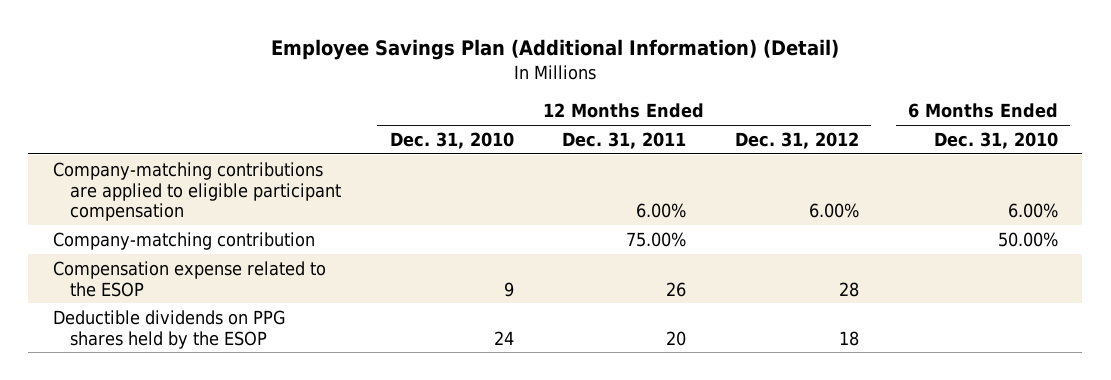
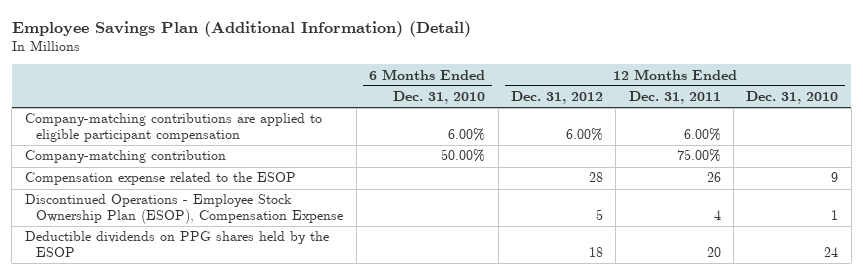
none -> [24,194,344,225] Discontinued Operations - Employee Stock Ownership Plan (ESOP), Compensation Expense

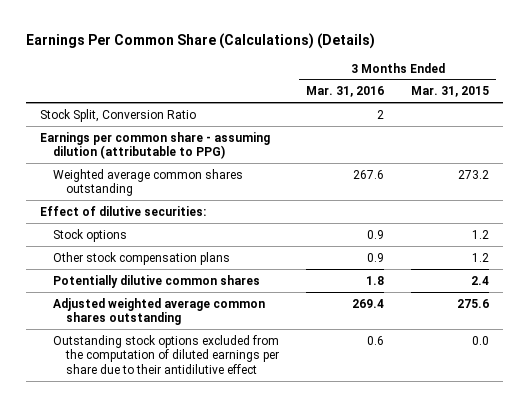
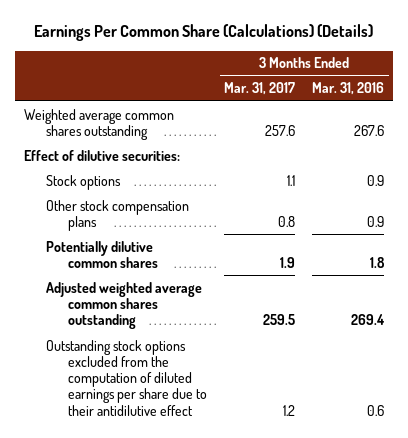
[411,86,490,98] Mar. 31, 2015 -> none
none -> [224,82,296,96] Mar. 31, 2017
[40,108,197,122] Stock Split, Conversion Ratio -> none
[40,131,271,160] Earnings per common share - assuming dilution (attributable to PPG) -> none

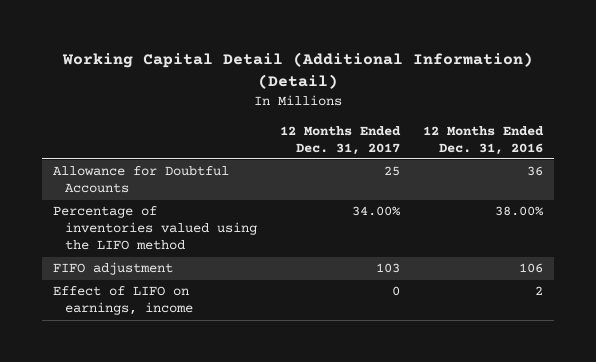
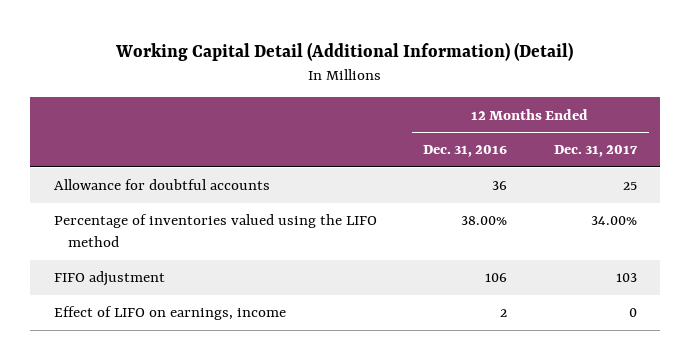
[53,166,230,194] Allowance for Doubtful Accounts -> [53,179,270,191] Allowance for doubtful accounts

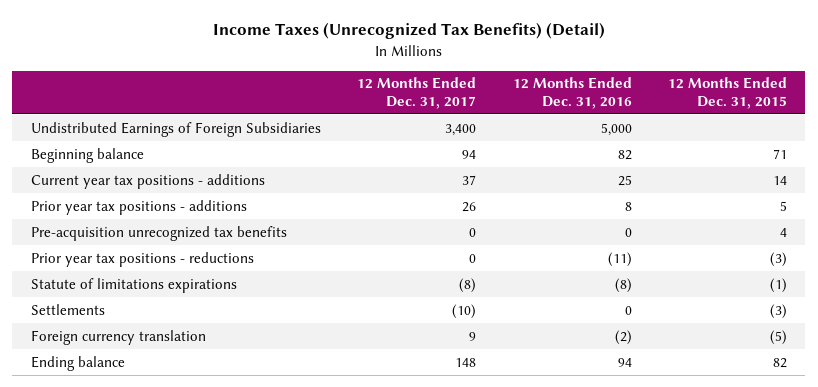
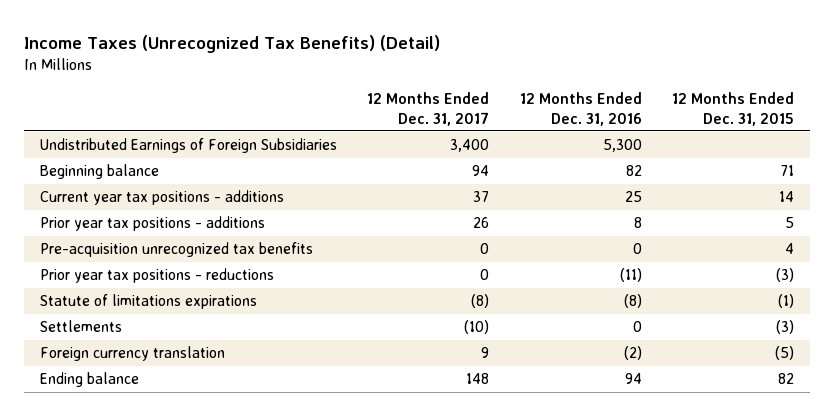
[600,122,632,136] 5,000 -> [602,139,642,153] 5,300

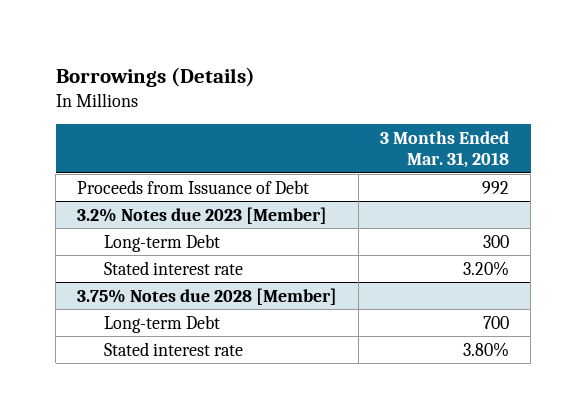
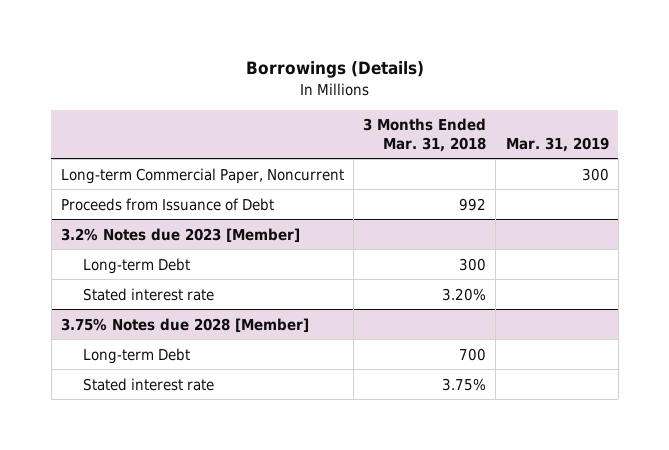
none -> [505,136,609,152] Mar. 31, 2019
none -> [60,167,344,184] Long-term Commercial Paper, Noncurrent
[463,341,510,357] 3.80% -> [442,377,487,391] 3.75%

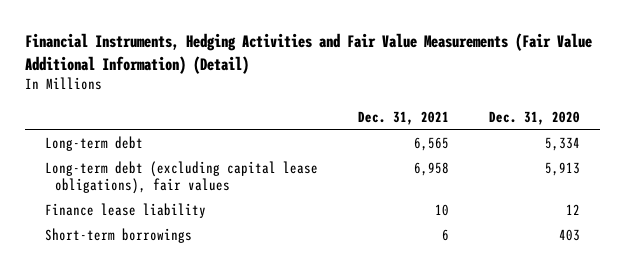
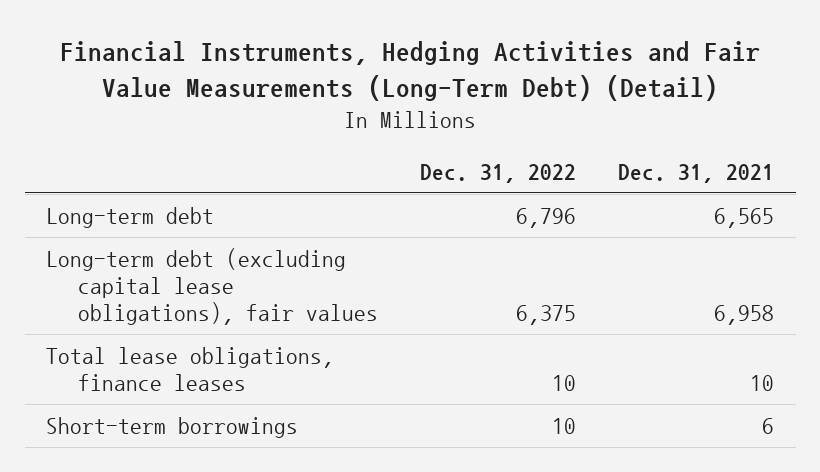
[24,33,592,74] Financial Instruments, Hedging Activities and Fair Value Measurements (Fair Value Additional Information) (Detail) -> [60,41,761,102] Financial Instruments, Hedging Activities and Fair Value Measurements (Long-Term Debt) (Detail)
[489,110,581,125] Dec. 31, 2020 -> none
none -> [419,163,576,183] Dec. 31, 2022
[44,202,206,218] Finance lease liability -> [45,346,334,391] Total lease obligations, finance leases

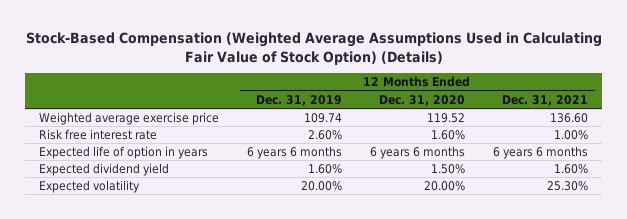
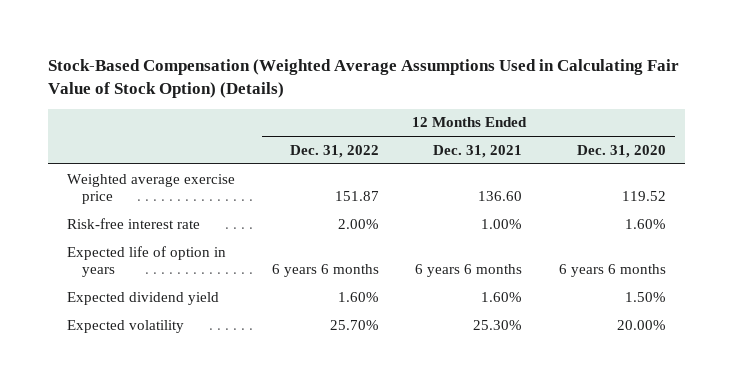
[256,94,343,106] Dec. 31, 2019 -> none
none -> [289,144,379,158] Dec. 31, 2022
[39,128,158,140] Risk free interest rate -> [66,217,200,229] Risk-free interest rate

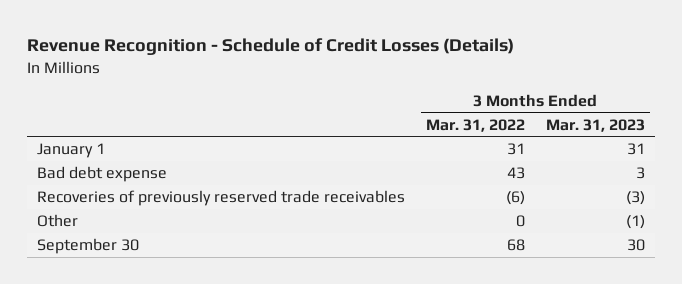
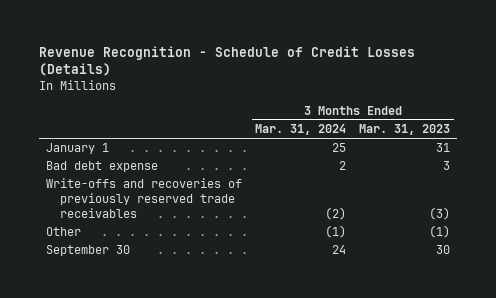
[426,118,526,132] Mar. 31, 2022 -> none
none -> [254,124,346,136] Mar. 31, 2024
[37,190,406,207] Recoveries of previously reserved trade receivables -> [45,178,242,219] Write-offs and recoveries of previously reserved trade receivables

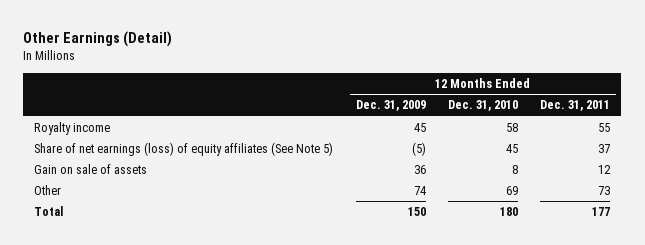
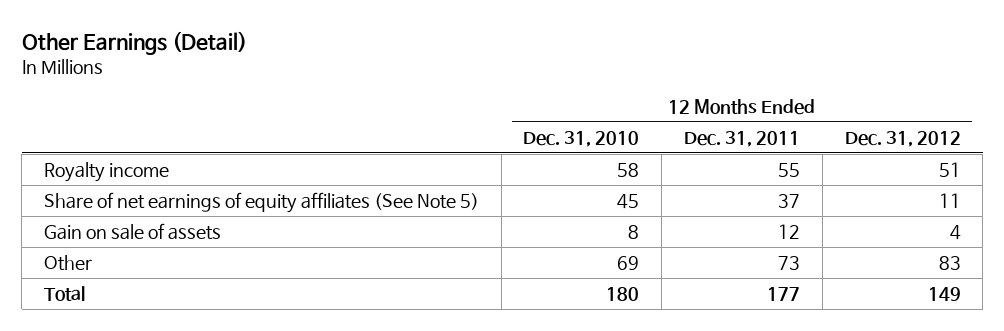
[355,100,426,112] Dec. 31, 2009 -> none
none -> [844,130,961,147] Dec. 31, 2012
[34,142,334,157] Share of net earnings (loss) of equity affiliates (See Note 5) -> [43,191,479,213] Share of net earnings of equity affiliates (See Note 5)

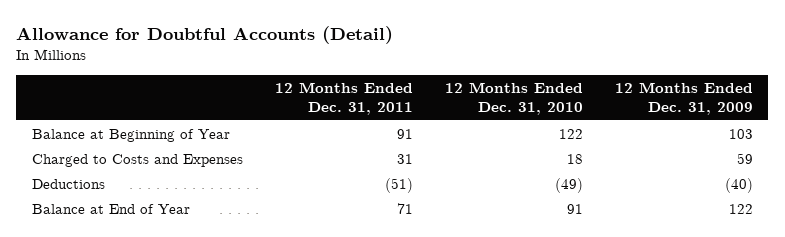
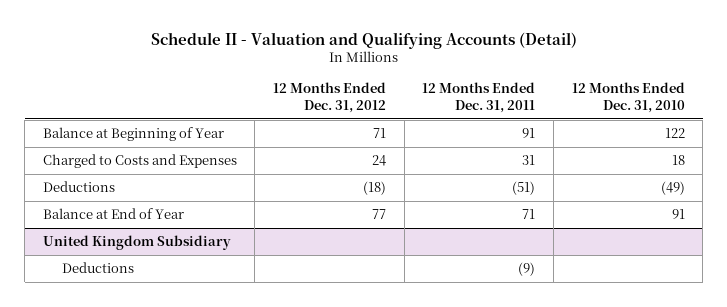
[16,25,394,44] Allowance for Doubtful Accounts (Detail) -> [150,31,577,49] Schedule II - Valuation and Qualifying Accounts (Detail)
[614,82,753,116] 12 Months Ended Dec. 31, 2009 -> none
none -> [272,82,386,114] 12 Months Ended Dec. 31, 2012
none -> [42,235,231,251] United Kingdom Subsidiary
none -> [62,262,135,274] Deductions

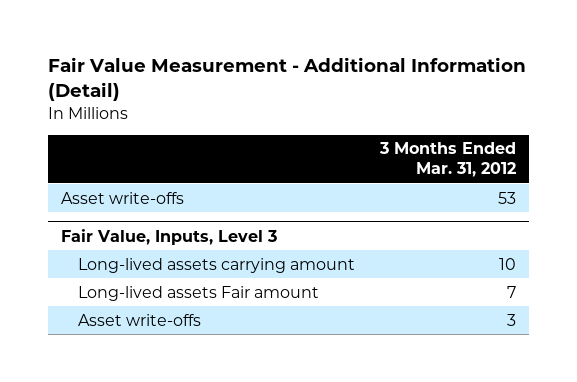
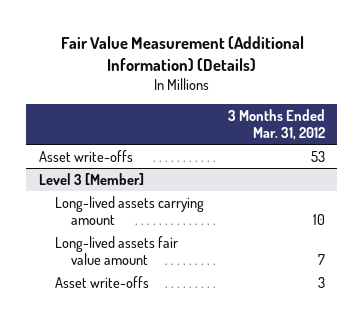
[47,57,526,102] Fair Value Measurement - Additional Information (Detail) -> [60,35,304,71] Fair Value Measurement (Additional Information) (Details)
[60,228,277,245] Fair Value, Inputs, Level 3 -> none
none -> [38,172,144,185] Level 3 [Member]
[77,285,319,301] Long-lived assets Fair amount -> [54,235,178,265] Long-lived assets fair value amount

